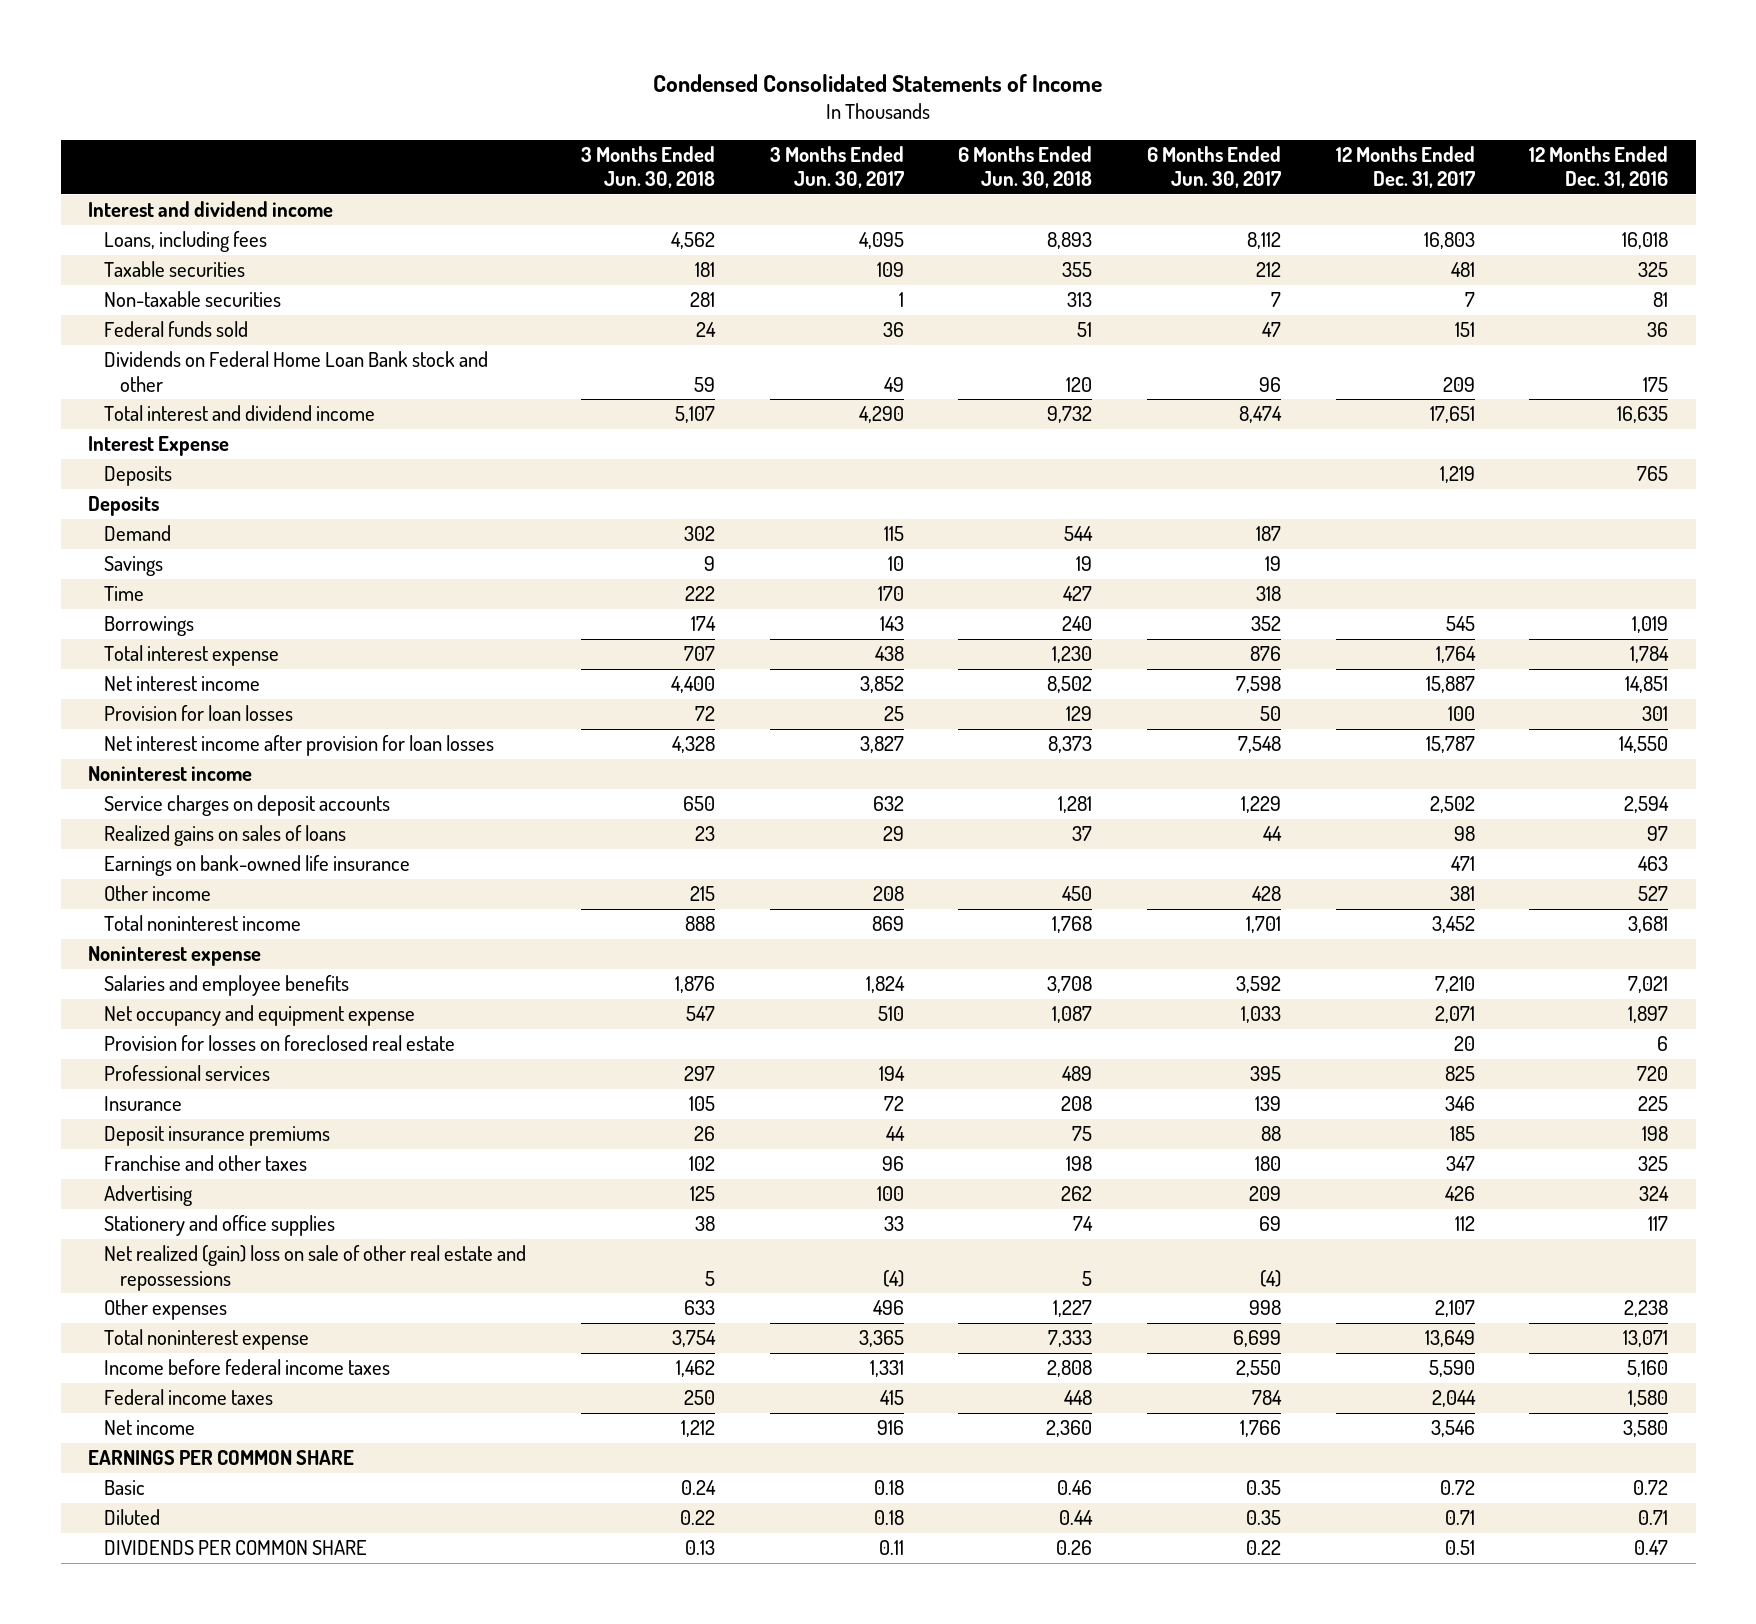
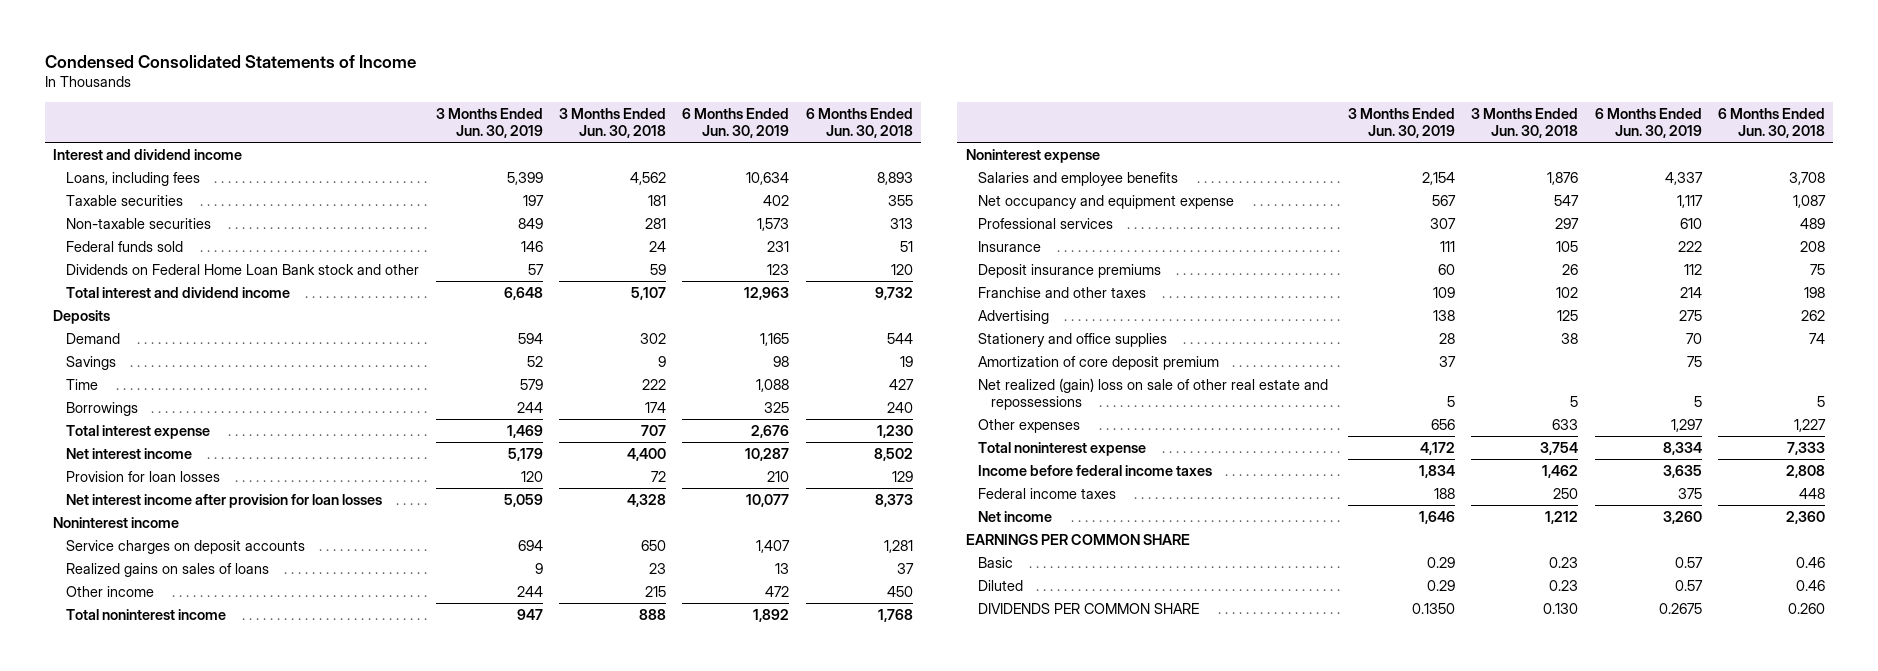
[769,146,904,189] 3 Months Ended Jun. 30, 2017 -> none
[1146,146,1281,189] 6 Months Ended Jun. 30, 2017 -> none
[1335,146,1475,189] 12 Months Ended Dec. 31, 2017 -> none
[1529,146,1669,189] 12 Months Ended Dec. 31, 2016 -> none
none -> [435,107,543,139] 3 Months Ended Jun. 30, 2019
none -> [682,107,790,139] 6 Months Ended Jun. 30, 2019
[87,436,229,457] Interest Expense -> none
[87,496,159,517] Deposits -> none
[104,855,411,877] Earnings on bank-owned life insurance -> none
[104,1035,456,1052] Provision for losses on foreclosed real estate -> none
none -> [978,355,1220,370] Amortization of core deposit premium
[680,1480,716,1496] 0.24 -> [1549,556,1579,568] 0.23
[679,1510,715,1526] 0.22 -> [1549,579,1579,591] 0.23
[1059,1510,1094,1526] 0.44 -> [1796,579,1826,591] 0.46
[684,1540,715,1556] 0.13 -> [1543,602,1579,614] 0.130
[1056,1540,1093,1556] 0.26 -> [1788,602,1826,614] 0.260

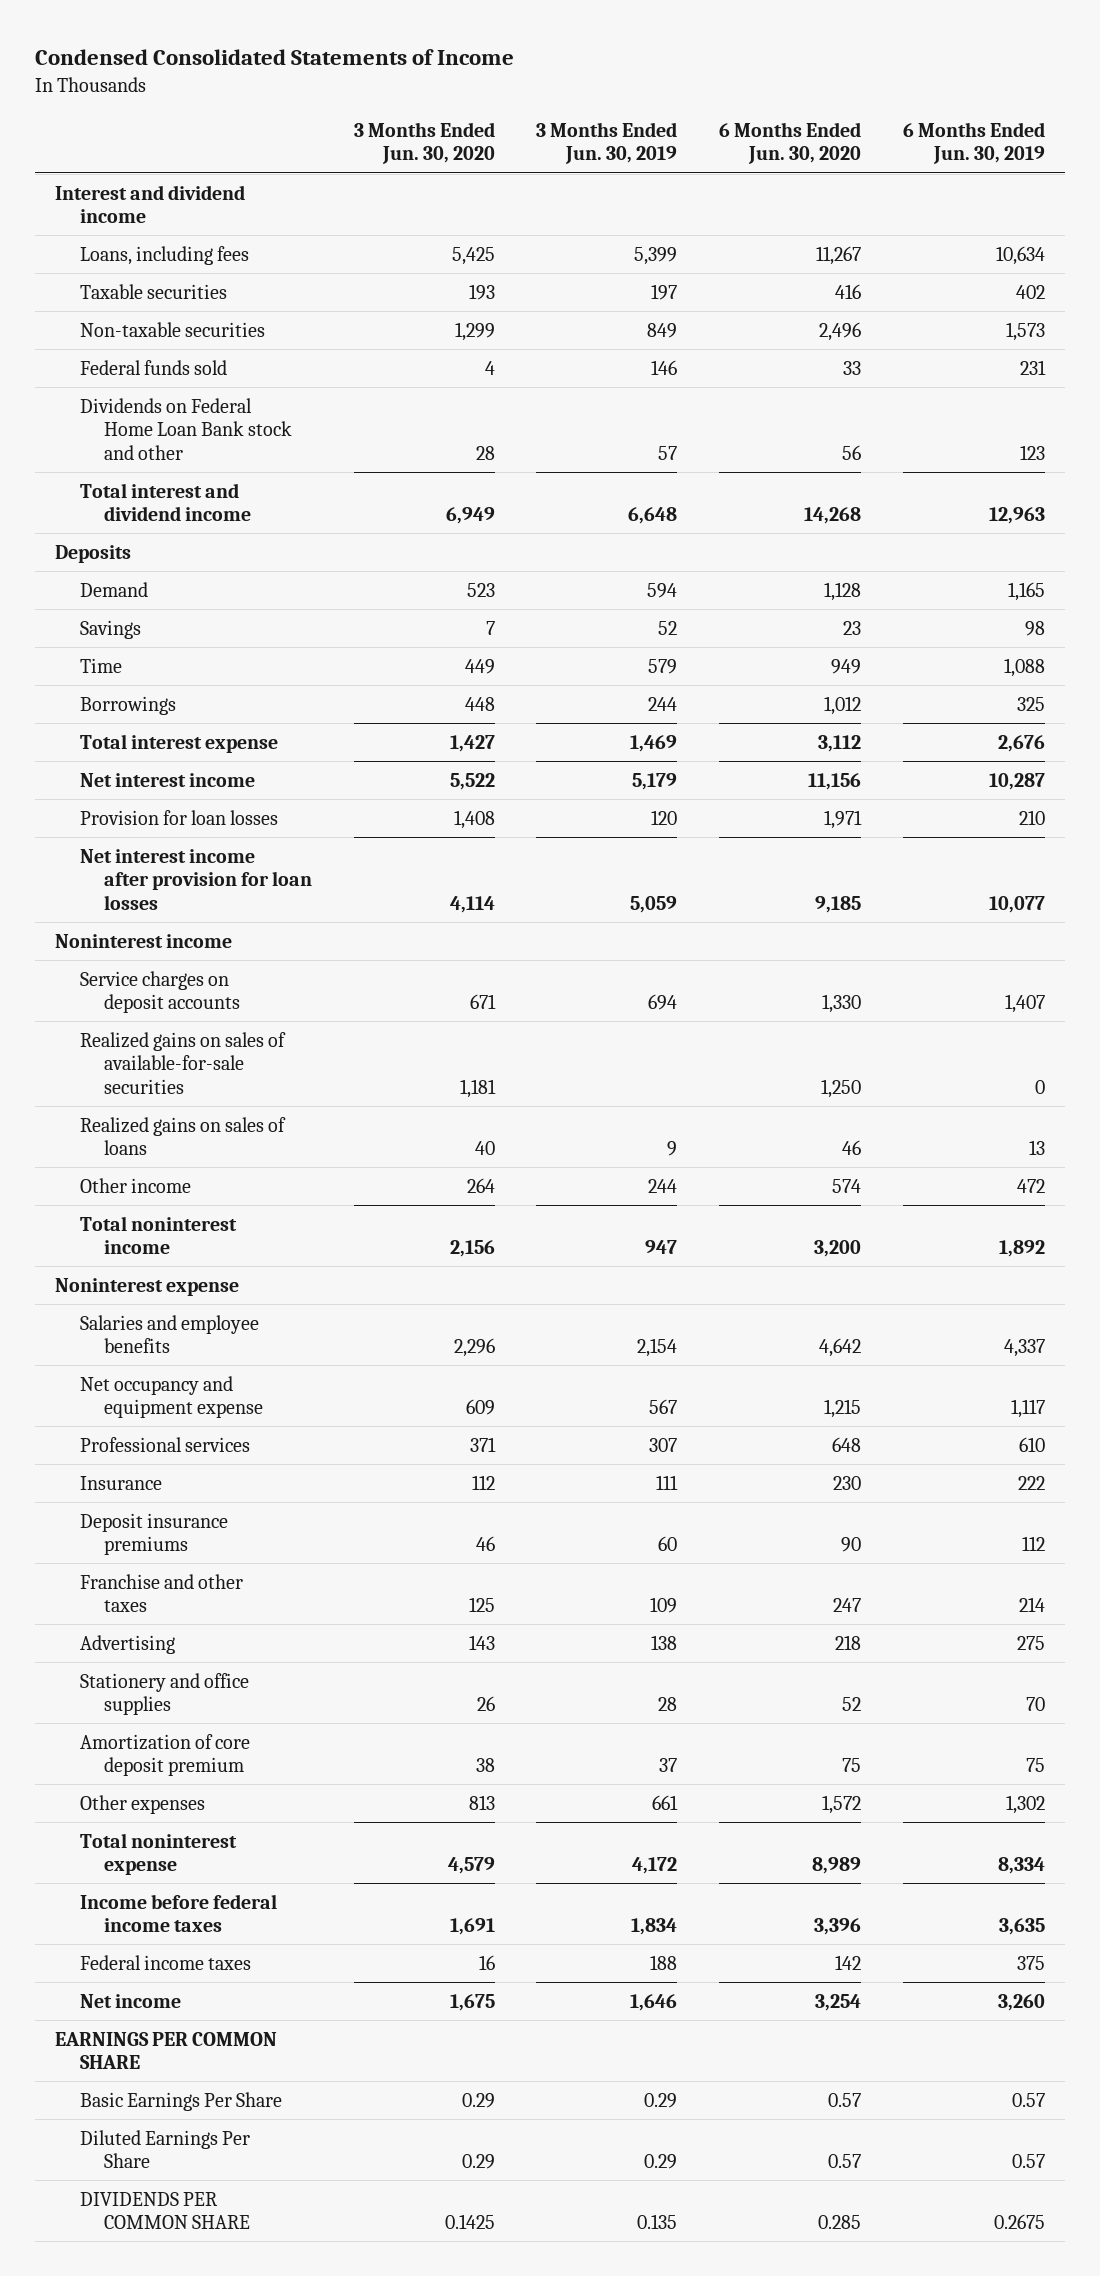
[558,107,666,139] 3 Months Ended Jun. 30, 2018 -> none
[805,107,913,139] 6 Months Ended Jun. 30, 2018 -> none
none -> [353,121,495,165] 3 Months Ended Jun. 30, 2020
none -> [719,121,862,165] 6 Months Ended Jun. 30, 2020
none -> [79,1031,286,1094] Realized gains on sales of available-for-sale securities
[978,377,1329,411] Net realized (gain) loss on sale of other real estate and repossessions -> none
[1430,418,1455,430] 656 -> [652,1794,679,1810] 661
[1670,418,1703,432] 1,297 -> [1005,1794,1045,1814] 1,302
[978,556,1014,568] Basic -> [79,2091,282,2111] Basic Earnings Per Share
[978,579,1024,591] Diluted -> [79,2129,250,2169] Diluted Earnings Per Share
[1411,602,1455,614] 0.1350 -> [637,2214,678,2230] 0.135

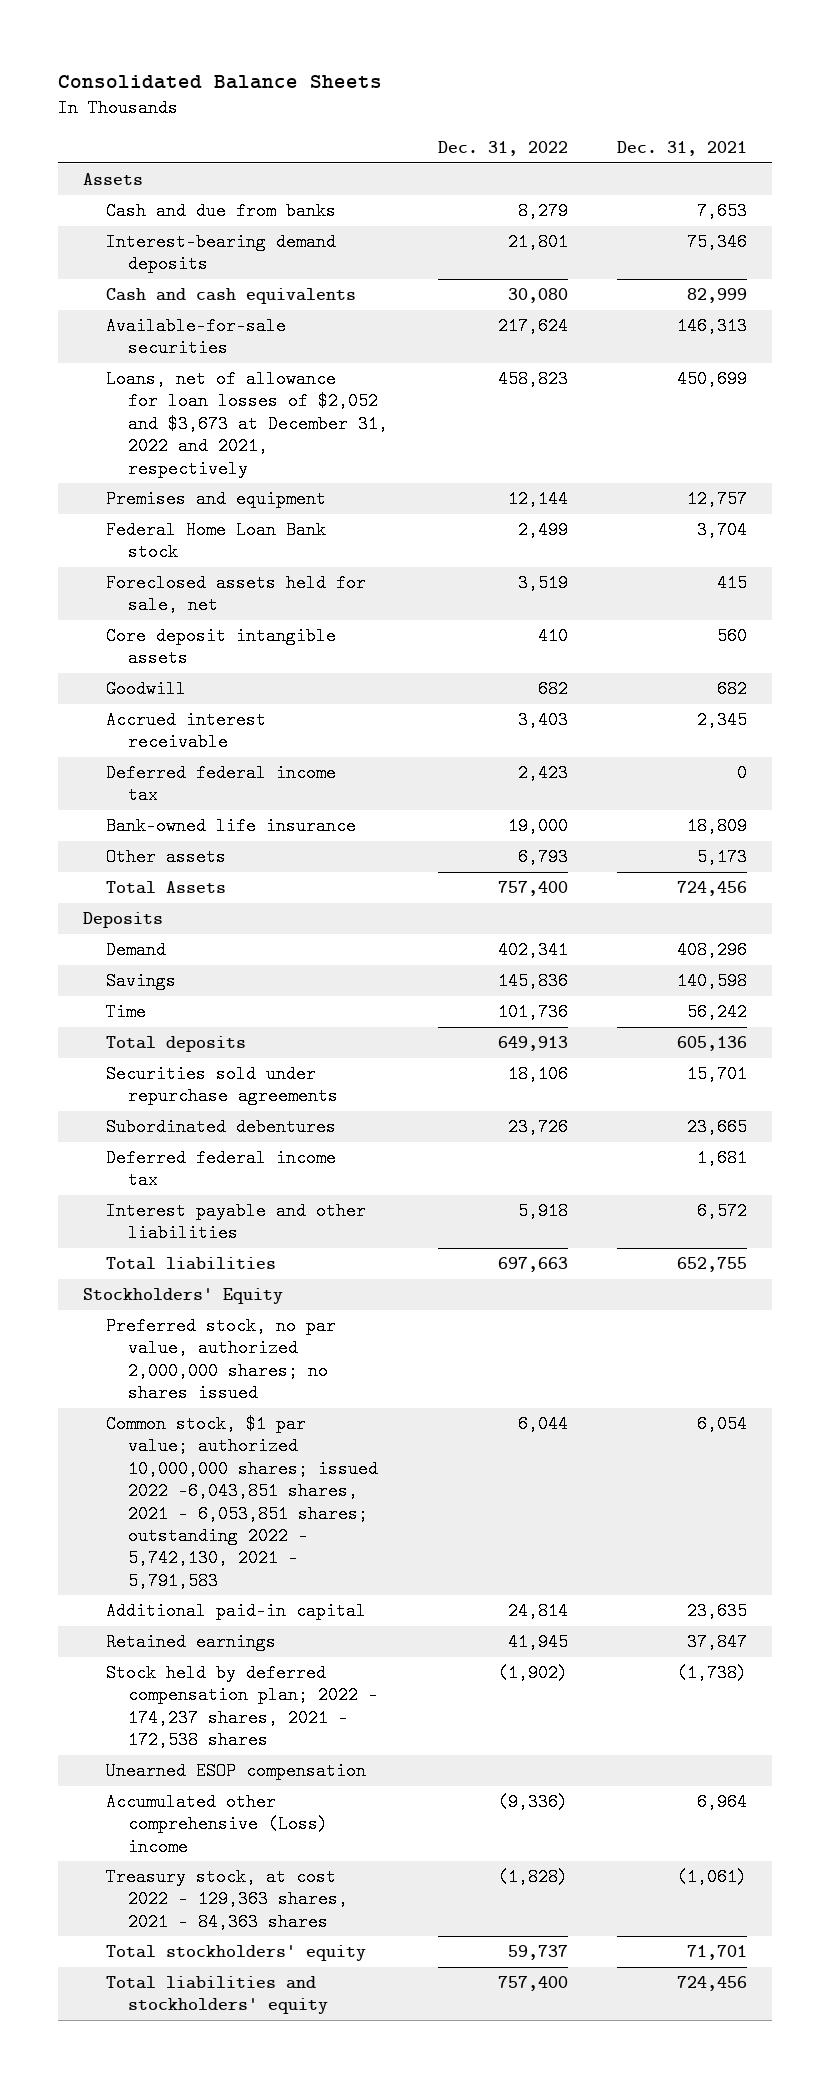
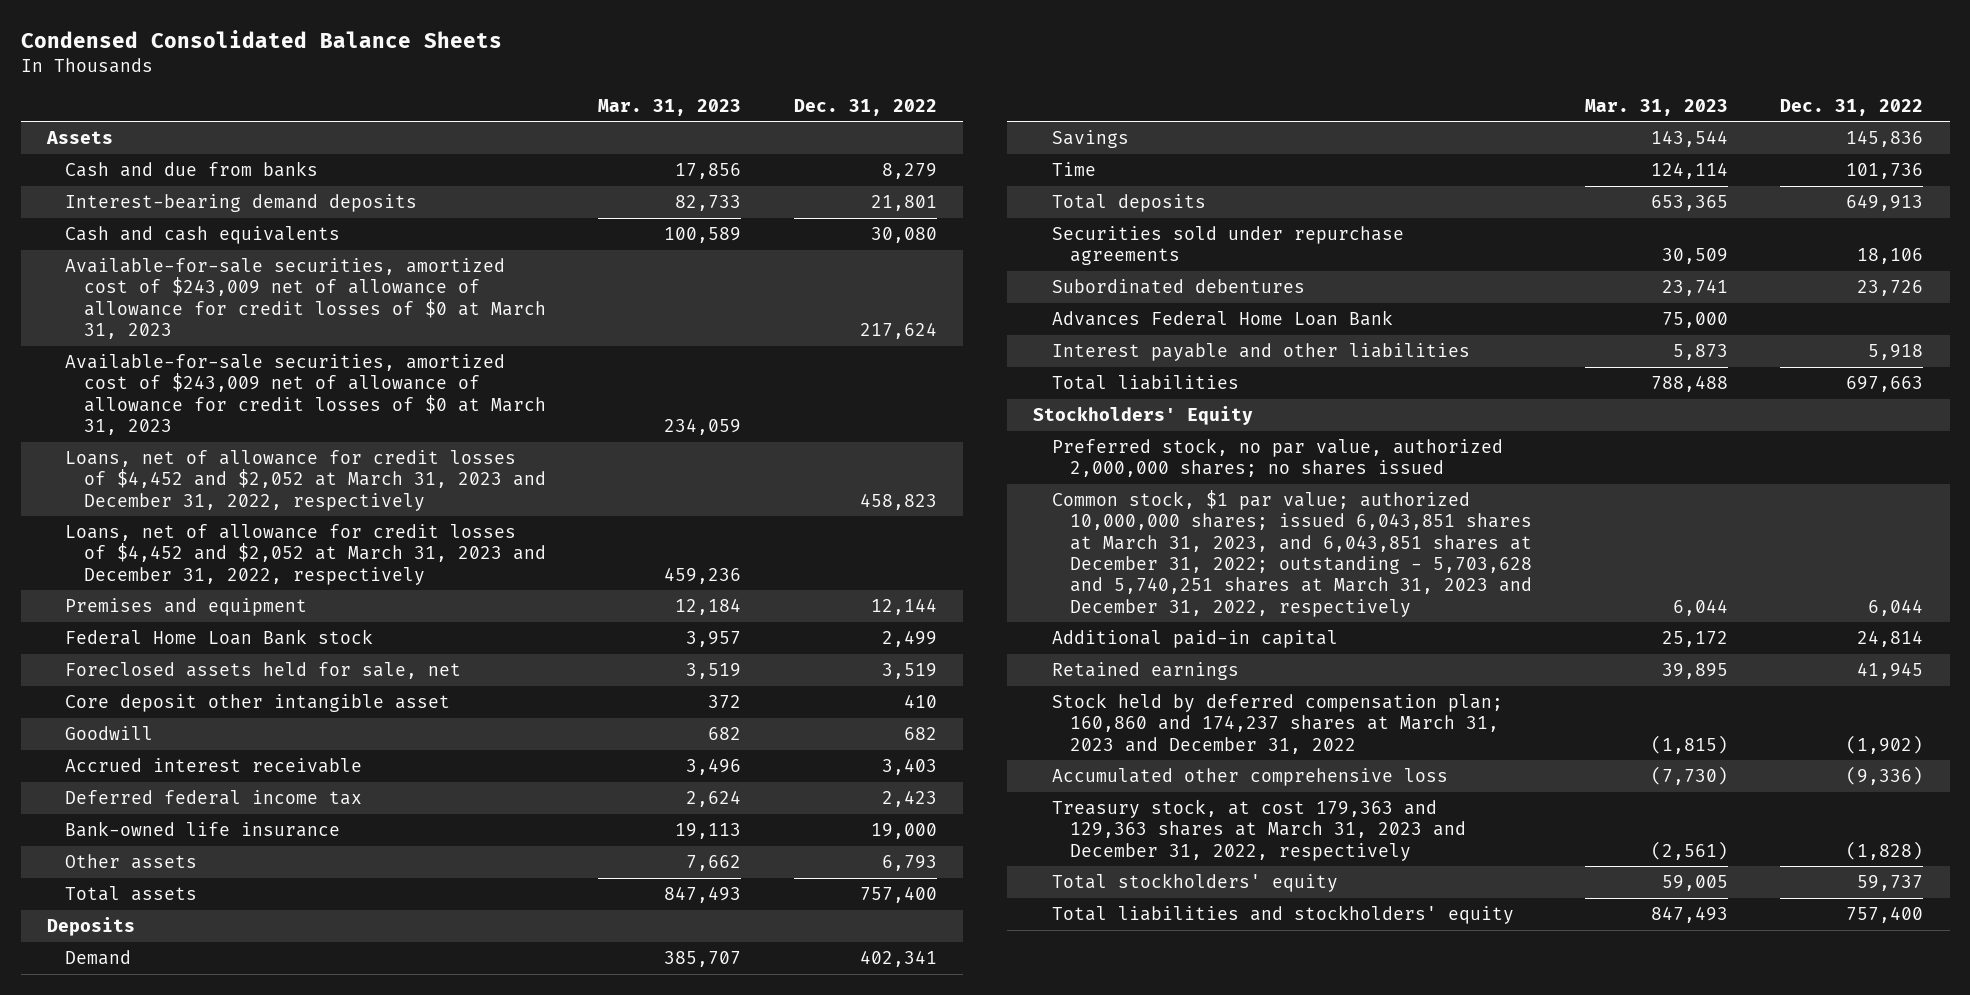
[58,74,383,89] Consolidated Balance Sheets -> [20,30,502,49] Condensed Consolidated Balance Sheets
[617,141,748,157] Dec. 31, 2021 -> none
none -> [598,98,742,116] Mar. 31, 2023
[105,317,286,358] Available-for-sale securities -> [65,257,546,340] Available-for-sale securities, amortized cost of $243,009 net of allowance of allowance for credit losses of $0 at March 31, 2023
none -> [65,353,546,436] Available-for-sale securities, amortized cost of $243,009 net of allowance of allowance for credit losses of $0 at March 31, 2023
[105,370,389,478] Loans, net of allowance for loan losses of $2,052 and $3,673 at December 31, 2022 and 2021, respectively -> [65,449,546,511] Loans, net of allowance for credit losses of $4,452 and $2,052 at March 31, 2023 and December 31, 2022, respectively
none -> [65,523,546,585] Loans, net of allowance for credit losses of $4,452 and $2,052 at March 31, 2023 and December 31, 2022, respectively
[105,627,336,668] Core deposit intangible assets -> [65,693,451,712] Core deposit other intangible asset
[105,881,226,895] Total Assets -> [65,885,198,901] Total assets
[105,1149,336,1190] Deferred federal income tax -> none
none -> [1051,309,1393,326] Advances Federal Home Loan Bank
[105,1415,379,1590] Common stock, $1 par value; authorized 10,000,000 shares; issued 2022 -6,043,851 shares, 2021 - 6,053,851 shares; outstanding 2022 - 5,742,130, 2021 - 5,791,583 -> [1051,489,1533,617] Common stock, $1 par value; authorized 10,000,000 shares; issued 6,043,851 shares at March 31, 2023, and 6,043,851 shares at December 31, 2022; outstanding - 5,703,628 and 5,740,251 shares at March 31, 2023 and December 31, 2022, respectively
[105,1762,366,1781] Unearned ESOP compensation -> none
[105,1664,379,1750] Stock held by deferred compensation plan; 2022 - 174,237 shares, 2021 - 172,538 shares -> [1051,692,1503,754] Stock held by deferred compensation plan; 160,860 and 174,237 shares at March 31, 2023 and December 31, 2022
[105,1793,329,1856] Accumulated other comprehensive (Loss) income -> [1051,767,1448,786] Accumulated other comprehensive loss
[105,1868,349,1931] Treasury stock, at cost 2022 - 129,363 shares, 2021 - 84,363 shares -> [1051,798,1467,861] Treasury stock, at cost 179,363 and 129,363 shares at March 31, 2023 and December 31, 2022, respectively

